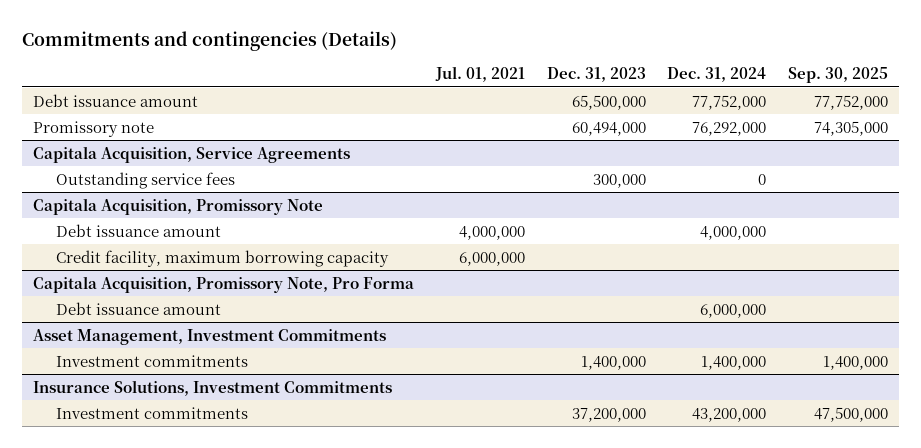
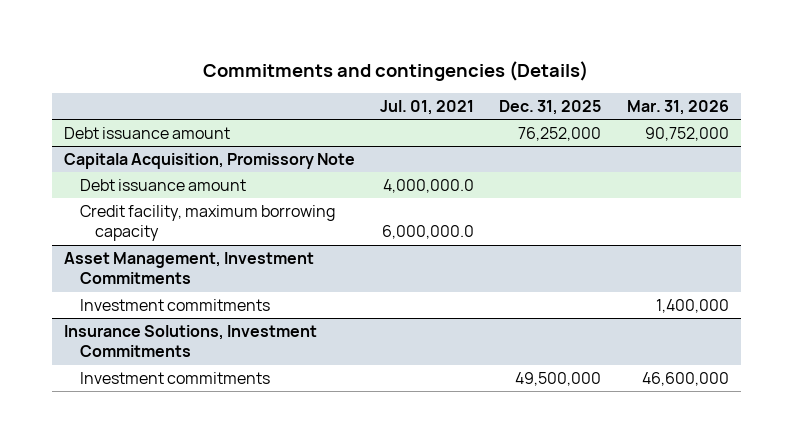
[546,67,646,83] Dec. 31, 2023 -> none
[667,67,767,83] Dec. 31, 2024 -> none
[788,67,889,84] Sep. 30, 2025 -> none
none -> [499,99,602,115] Dec. 31, 2025
none -> [626,99,729,115] Mar. 31, 2026
[33,120,155,137] Promissory note -> none
[33,145,351,163] Capitala Acquisition, Service Agreements -> none
[56,171,236,189] Outstanding service fees -> none
[33,275,415,293] Capitala Acquisition, Promissory Note, Pro Forma -> none
[56,301,222,315] Debt issuance amount -> none
[458,225,525,240] 4,000,000 -> [383,178,475,193] 4,000,000.0
[458,251,525,266] 6,000,000 -> [382,225,475,240] 6,000,000.0

